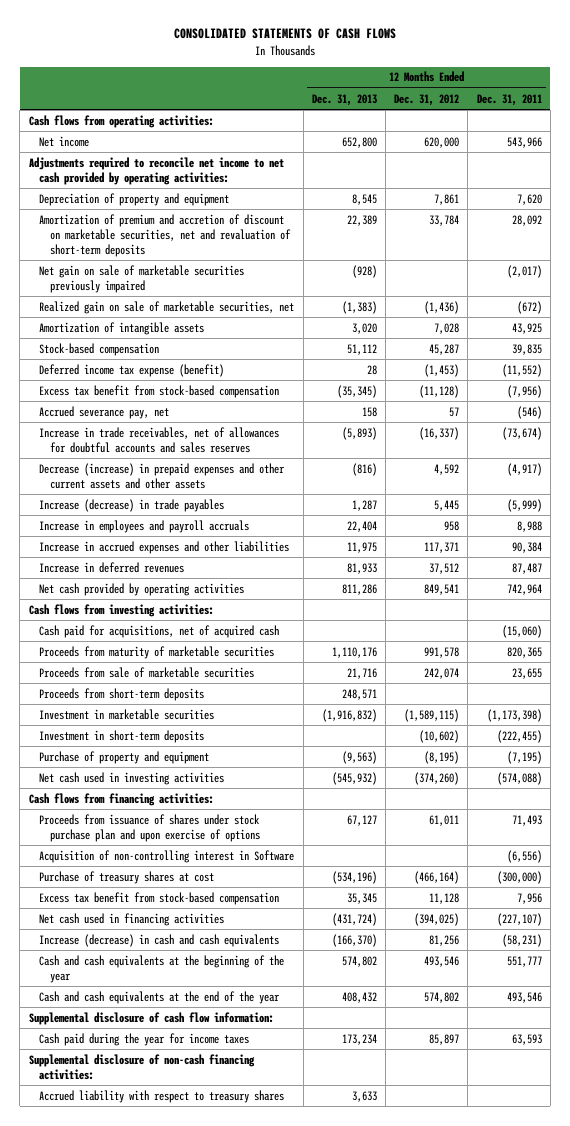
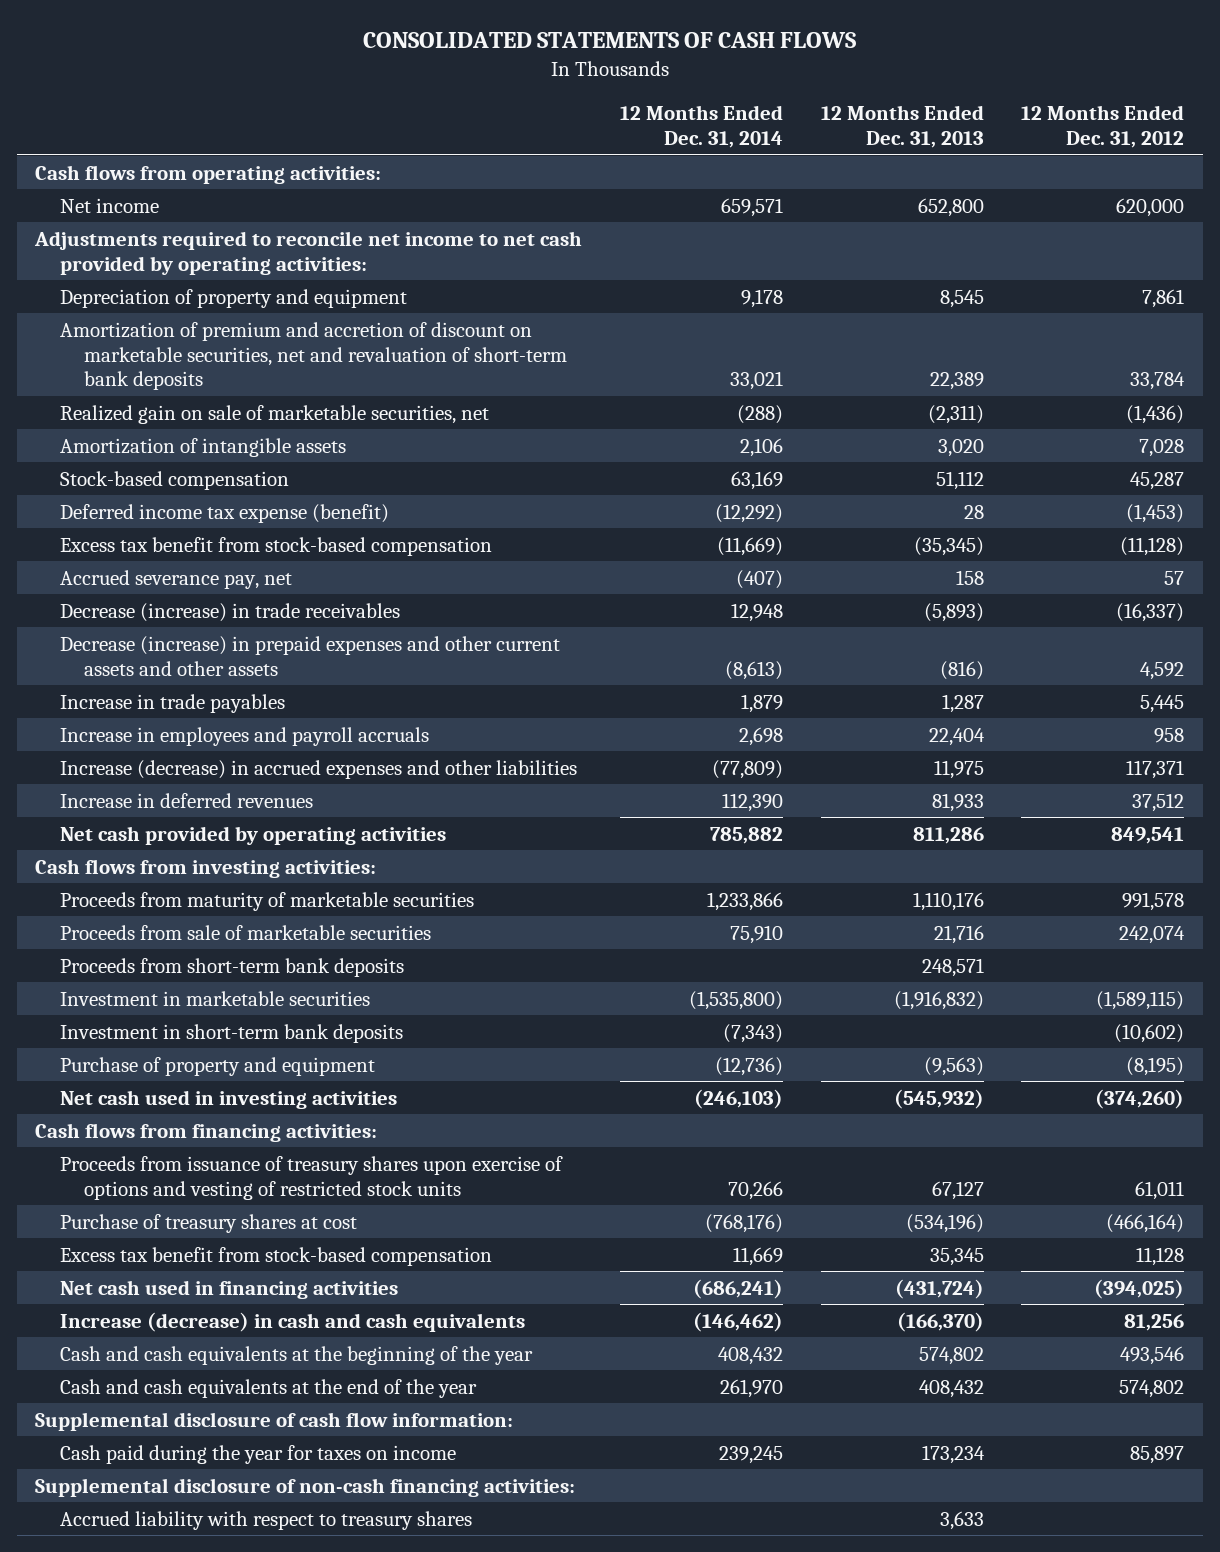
[476,93,542,106] Dec. 31, 2011 -> none
none -> [620,105,784,149] 12 Months Ended Dec. 31, 2014
[39,264,245,293] Net gain on sale of marketable securities previously impaired -> none
[39,213,292,257] Amortization of premium and accretion of discount on marketable securities, net and revaluation of short-term deposits -> [59,321,568,391] Amortization of premium and accretion of discount on marketable securities, net and revaluation of short-term bank deposits
[341,300,377,314] (1,383) -> [927,404,984,424] (2,311)
[39,426,280,453] Increase in trade receivables, net of allowances for doubtful accounts and sales reserves -> [59,602,400,622] Decrease (increase) in trade receivables
[39,498,225,512] Increase (decrease) in trade payables -> [59,693,285,713] Increase in trade payables
[39,540,290,554] Increase in accrued expenses and other liabilities -> [59,759,577,779] Increase (decrease) in accrued expenses and other liabilities
[39,624,280,638] Cash paid for acquisitions, net of acquired cash -> none
[39,687,205,701] Proceeds from short-term deposits -> [59,957,404,977] Proceeds from short-term bank deposits
[39,729,205,743] Investment in short-term deposits -> [59,1023,403,1043] Investment in short-term bank deposits
[39,849,295,863] Acquisition of non-controlling interest in Software -> none
[39,813,261,842] Proceeds from issuance of shares under stock purchase plan and upon exercise of options -> [59,1155,563,1200] Proceeds from issuance of treasury shares upon exercise of options and vesting of restricted stock units
[39,1032,250,1046] Cash paid during the year for income taxes -> [59,1444,456,1464] Cash paid during the year for taxes on income

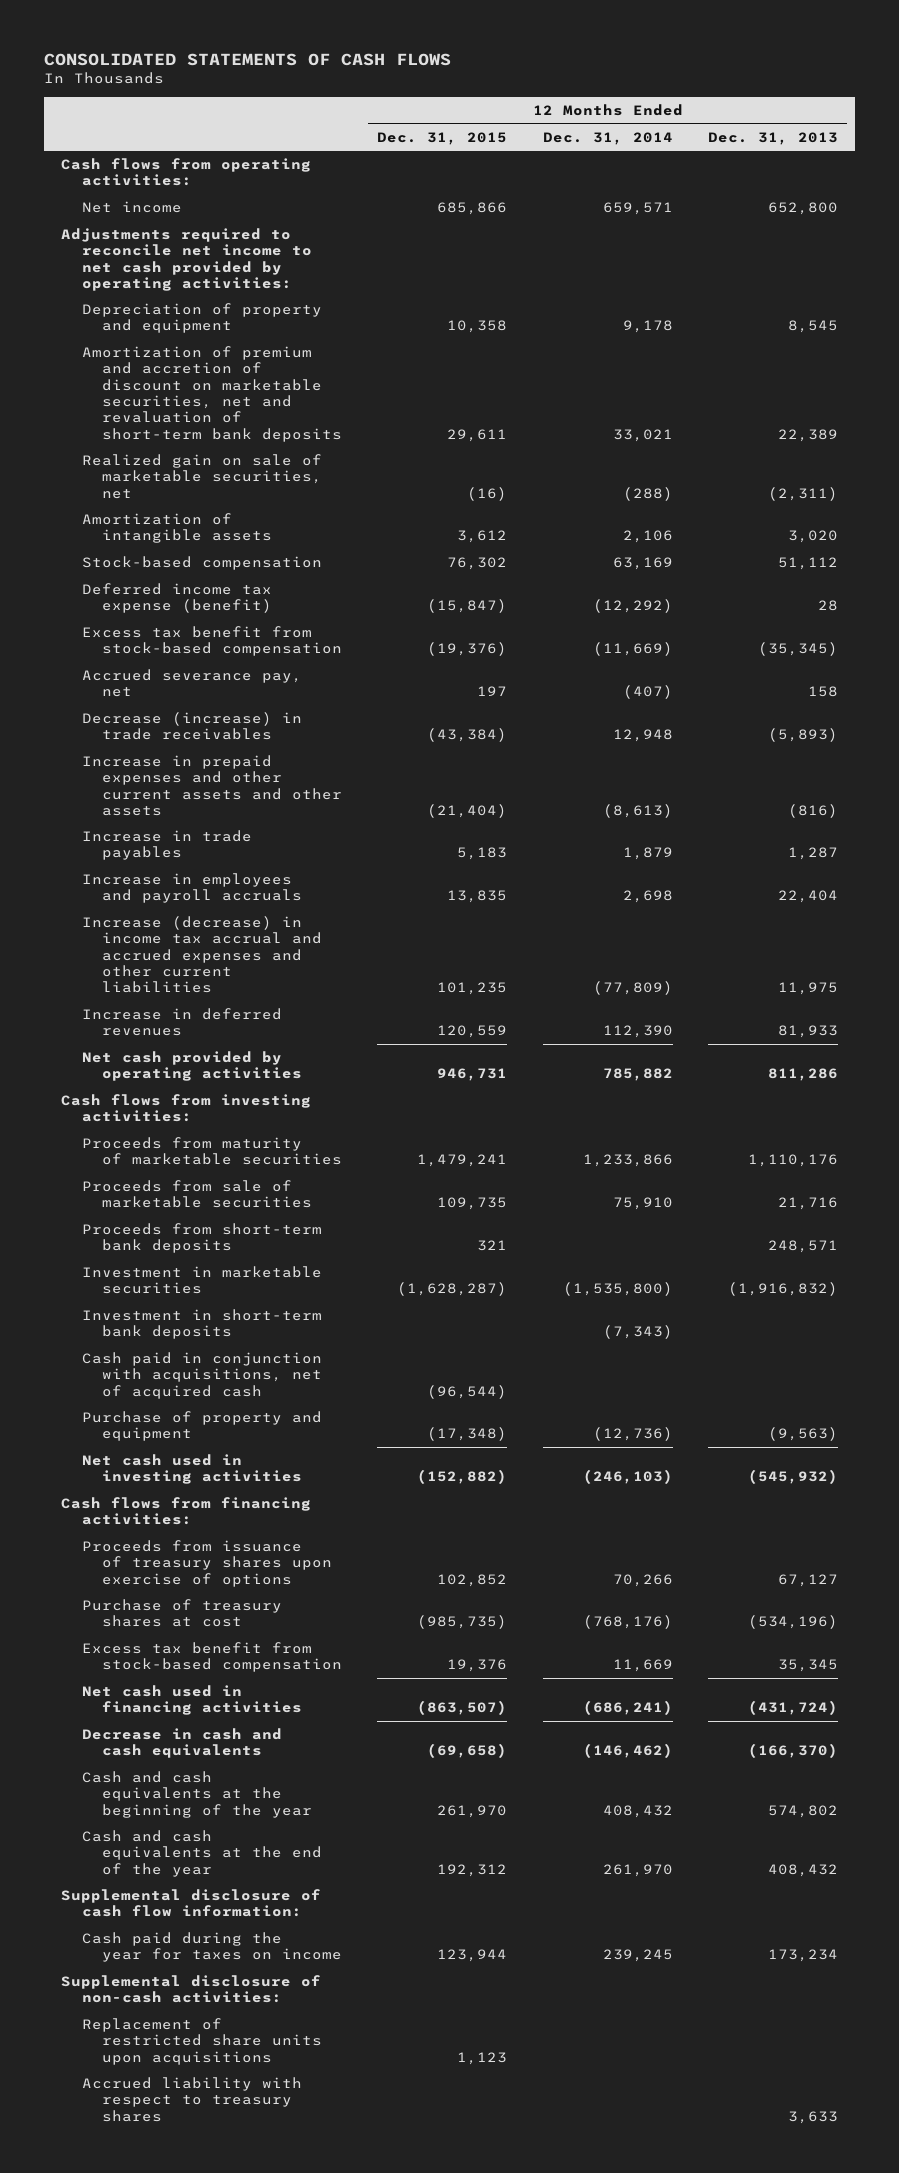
[1021,105,1185,149] 12 Months Ended Dec. 31, 2012 -> none
none -> [377,131,508,145] Dec. 31, 2015
[59,635,560,676] Decrease (increase) in prepaid expenses and other current assets and other assets -> [81,755,342,816] Increase in prepaid expenses and other current assets and other assets
[59,759,577,779] Increase (decrease) in accrued expenses and other liabilities -> [81,916,322,994] Increase (decrease) in income tax accrual and accrued expenses and other current liabilities
none -> [81,1352,322,1399] Cash paid in conjunction with acquisitions, net of acquired cash
[59,1155,563,1200] Proceeds from issuance of treasury shares upon exercise of options and vesting of restricted stock units -> [81,1540,332,1587] Proceeds from issuance of treasury shares upon exercise of options
[59,1311,525,1332] Increase (decrease) in cash and cash equivalents -> [81,1728,282,1759] Decrease in cash and cash equivalents
[35,1477,576,1497] Supplemental disclosure of non-cash financing activities: -> [61,1975,322,2004] Supplemental disclosure of non-cash activities:
none -> [81,2018,322,2065] Replacement of restricted share units upon acquisitions

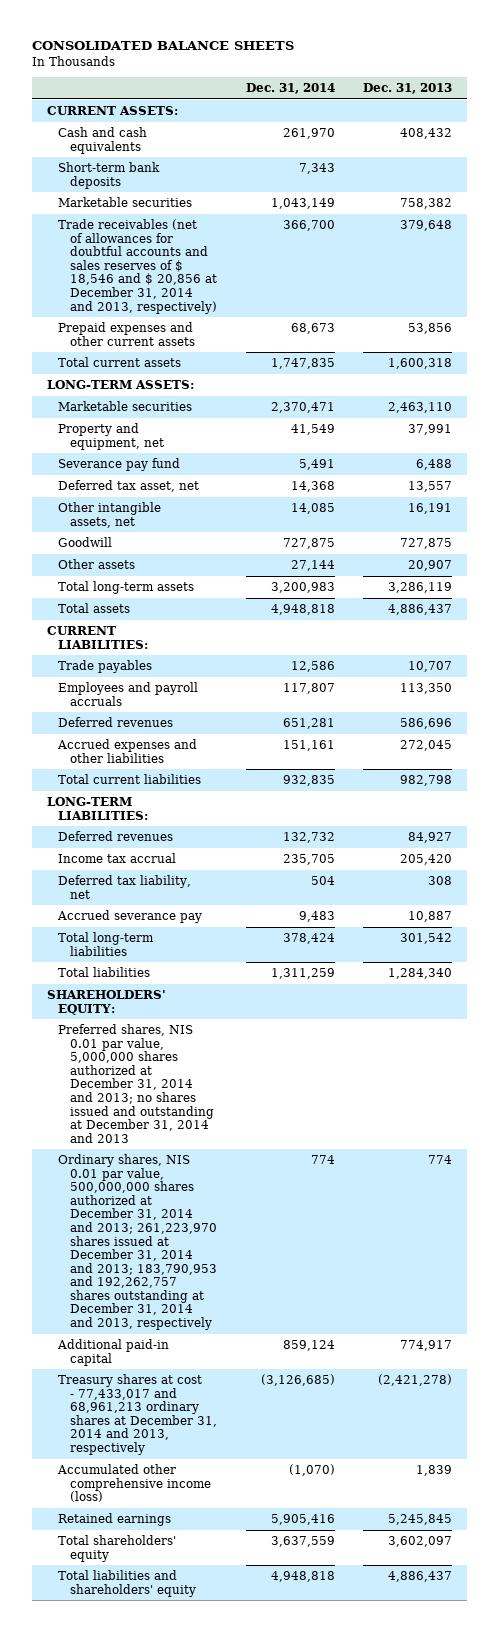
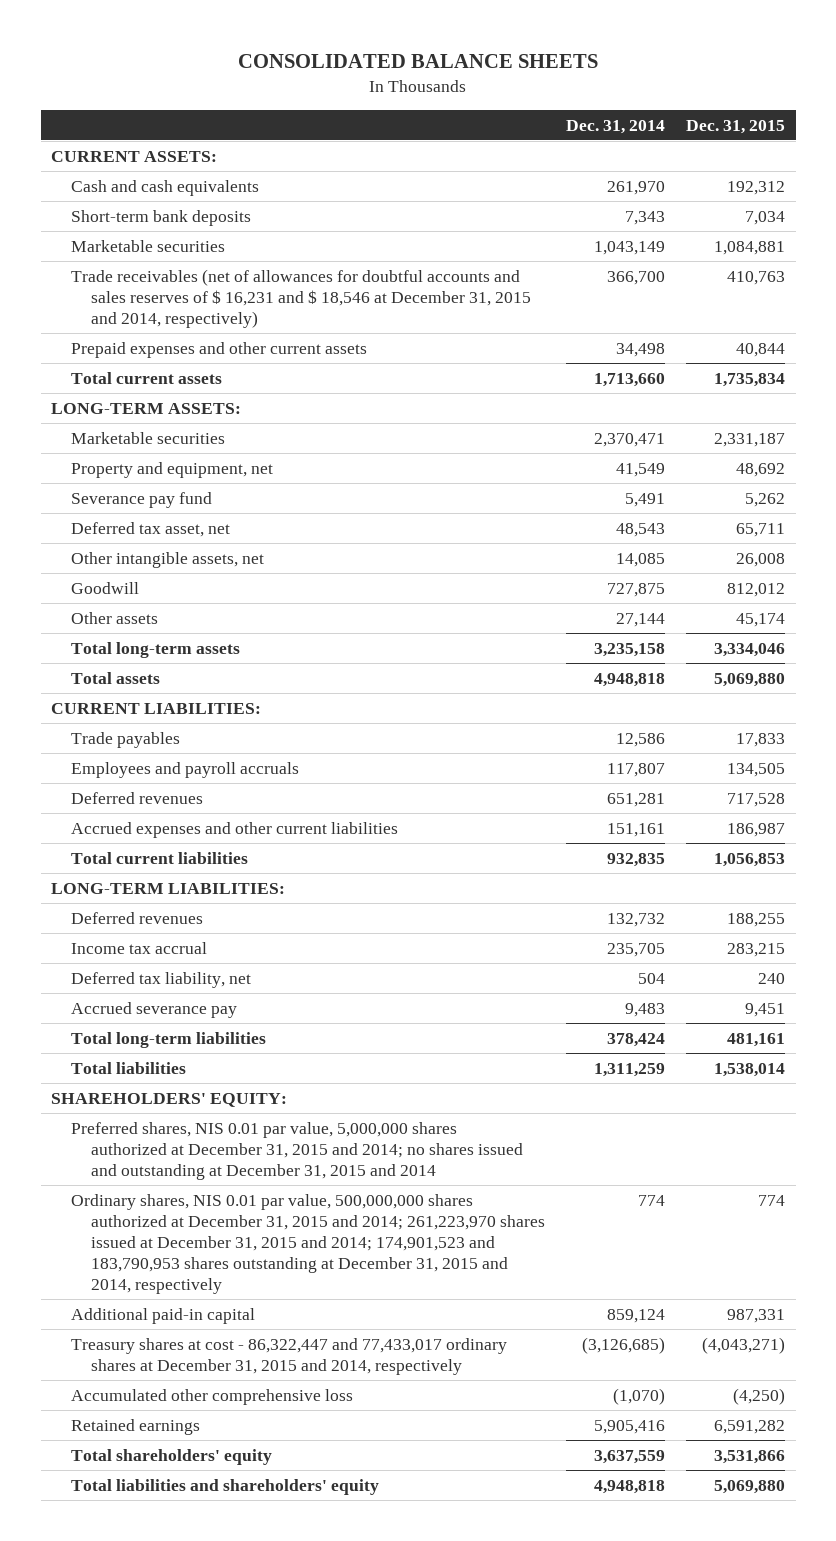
[363,83,453,95] Dec. 31, 2013 -> none
none -> [686,119,786,134] Dec. 31, 2015
[58,219,218,314] Trade receivables (net of allowances for doubtful accounts and sales reserves of $ 18,546 and $ 20,856 at December 31, 2014 and 2013, respectively) -> [71,268,532,328] Trade receivables (net of allowances for doubtful accounts and sales reserves of $ 16,231 and $ 18,546 at December 31, 2015 and 2014, respectively)
[290,323,335,335] 68,673 -> [616,342,666,357] 34,498
[270,358,335,370] 1,747,835 -> [594,372,666,387] 1,713,660
[290,481,335,493] 14,368 -> [616,522,666,537] 48,543
[270,582,335,594] 3,200,983 -> [594,642,666,657] 3,235,158
[57,739,198,763] Accrued expenses and other liabilities -> [71,821,399,838] Accrued expenses and other current liabilities
[58,1024,215,1143] Preferred shares, NIS 0.01 par value, 5,000,000 shares authorized at December 31, 2014 and 2013; no shares issued and outstanding at December 31, 2014 and 2013 -> [71,1121,524,1180] Preferred shares, NIS 0.01 par value, 5,000,000 shares authorized at December 31, 2015 and 2014; no shares issued and outstanding at December 31, 2015 and 2014
[58,1154,218,1330] Ordinary shares, NIS 0.01 par value, 500,000,000 shares authorized at December 31, 2014 and 2013; 261,223,970 shares issued at December 31, 2014 and 2013; 183,790,953 and 192,262,757 shares outstanding at December 31, 2014 and 2013, respectively -> [71,1193,546,1294] Ordinary shares, NIS 0.01 par value, 500,000,000 shares authorized at December 31, 2015 and 2014; 261,223,970 shares issued at December 31, 2015 and 2014; 174,901,523 and 183,790,953 shares outstanding at December 31, 2015 and 2014, respectively
[58,1374,218,1455] Treasury shares at cost - 77,433,017 and 68,961,213 ordinary shares at December 31, 2014 and 2013, respectively -> [71,1337,508,1375] Treasury shares at cost - 86,322,447 and 77,433,017 ordinary shares at December 31, 2015 and 2014, respectively
[57,1464,212,1503] Accumulated other comprehensive income (loss) -> [71,1388,354,1405] Accumulated other comprehensive loss

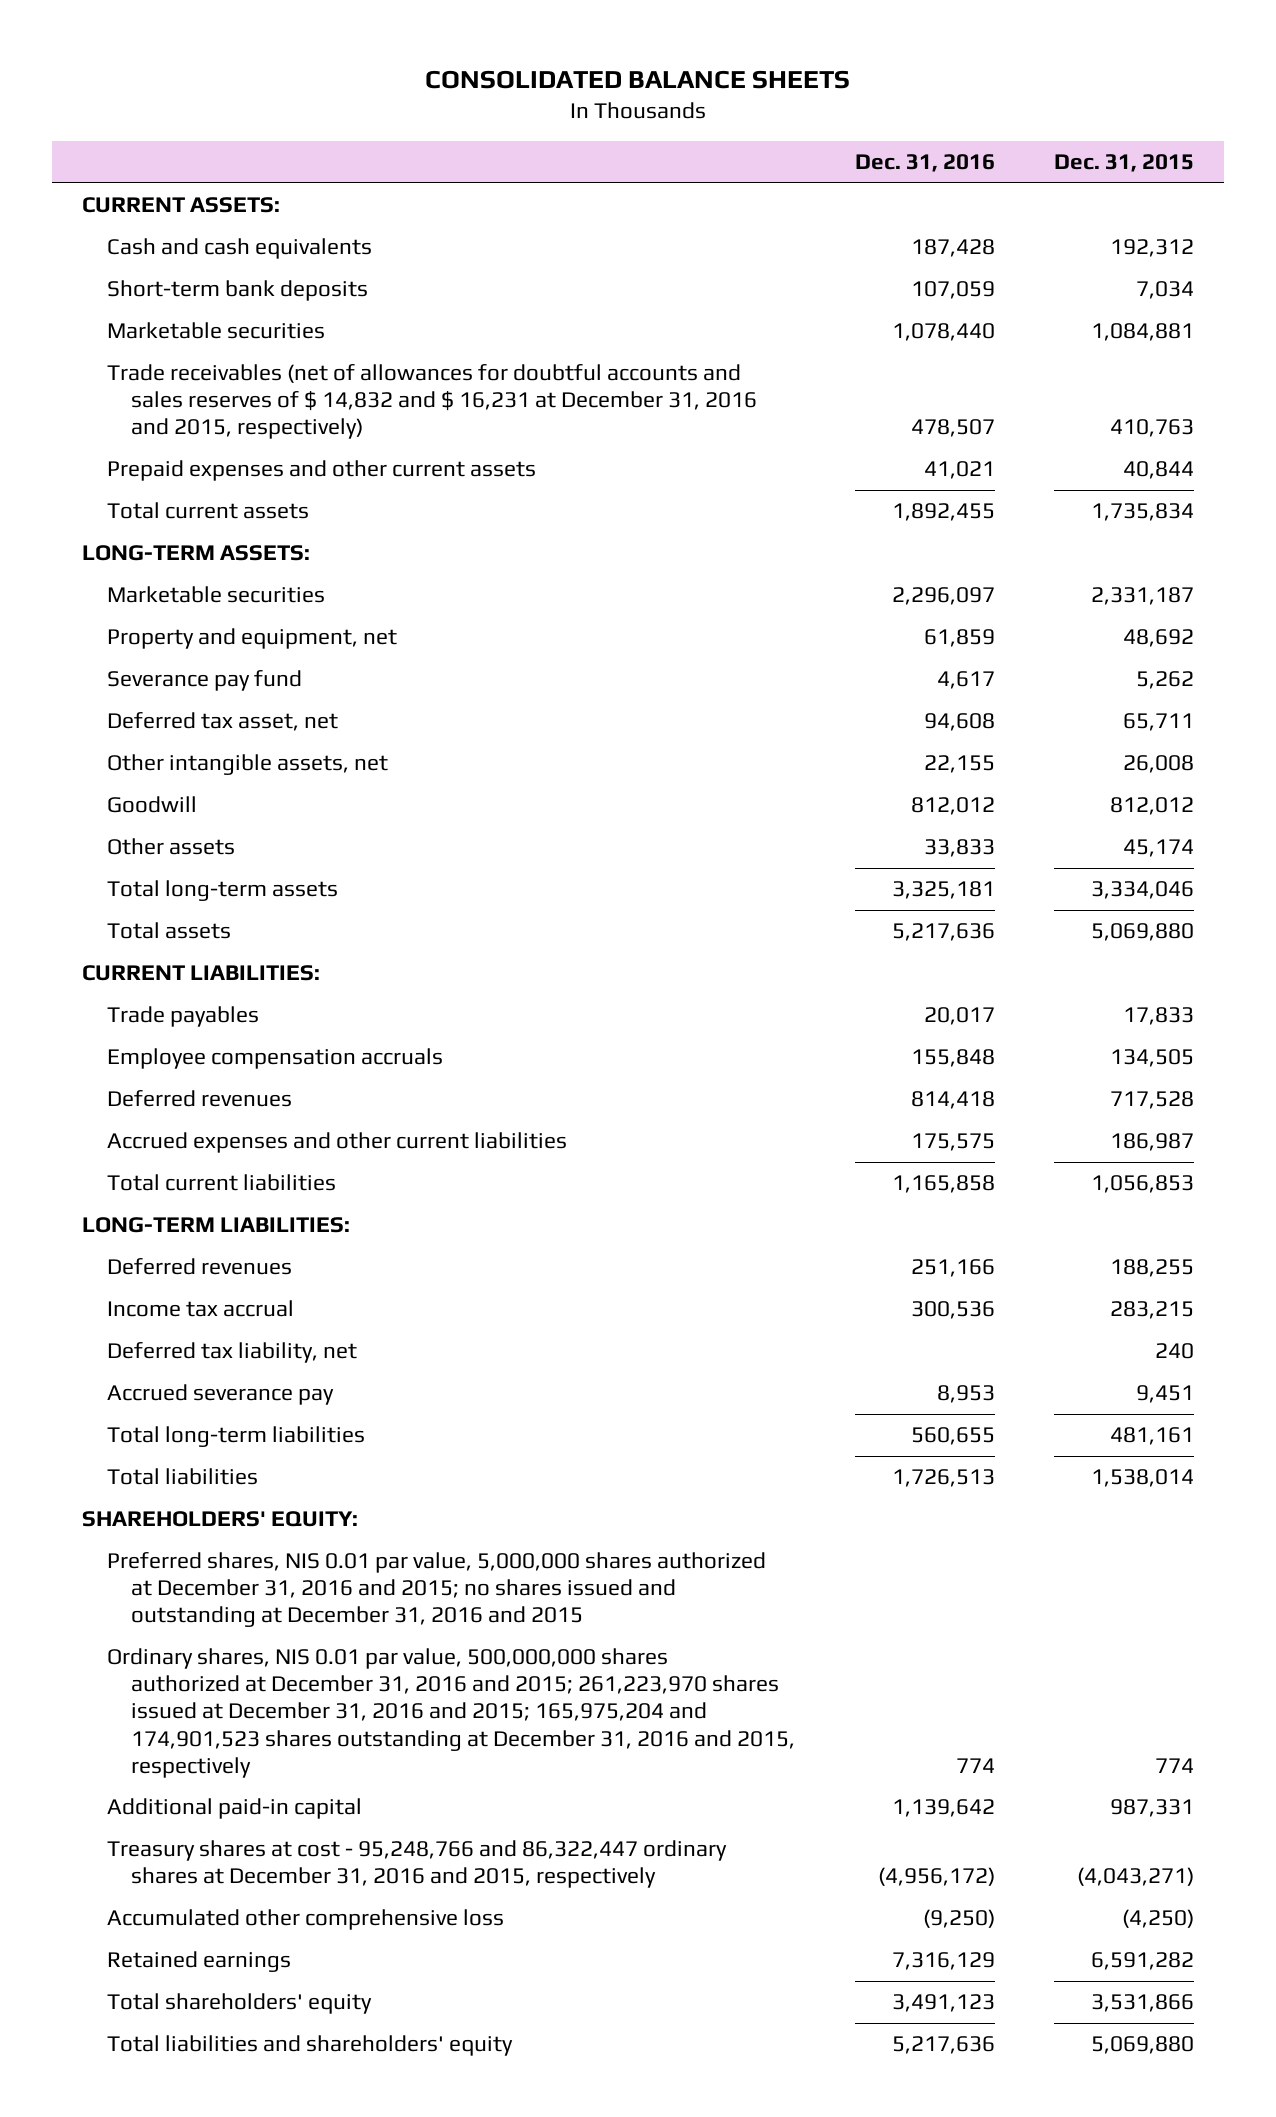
[566,119,666,134] Dec. 31, 2014 -> none
none -> [854,154,995,173] Dec. 31, 2016
[71,268,532,328] Trade receivables (net of allowances for doubtful accounts and sales reserves of $ 16,231 and $ 18,546 at December 31, 2015 and 2014, respectively) -> [106,364,758,440] Trade receivables (net of allowances for doubtful accounts and sales reserves of $ 14,832 and $ 16,231 at December 31, 2016 and 2015, respectively)
[71,761,300,778] Employees and payroll accruals -> [106,1048,443,1070] Employee compensation accruals
[71,1121,524,1180] Preferred shares, NIS 0.01 par value, 5,000,000 shares authorized at December 31, 2015 and 2014; no shares issued and outstanding at December 31, 2015 and 2014 -> [106,1552,766,1628] Preferred shares, NIS 0.01 par value, 5,000,000 shares authorized at December 31, 2016 and 2015; no shares issued and outstanding at December 31, 2016 and 2015
[71,1193,546,1294] Ordinary shares, NIS 0.01 par value, 500,000,000 shares authorized at December 31, 2015 and 2014; 261,223,970 shares issued at December 31, 2015 and 2014; 174,901,523 and 183,790,953 shares outstanding at December 31, 2015 and 2014, respectively -> [106,1648,796,1778] Ordinary shares, NIS 0.01 par value, 500,000,000 shares authorized at December 31, 2016 and 2015; 261,223,970 shares issued at December 31, 2016 and 2015; 165,975,204 and 174,901,523 shares outstanding at December 31, 2016 and 2015, respectively
[71,1337,508,1375] Treasury shares at cost - 86,322,447 and 77,433,017 ordinary shares at December 31, 2015 and 2014, respectively -> [106,1840,727,1889] Treasury shares at cost - 95,248,766 and 86,322,447 ordinary shares at December 31, 2016 and 2015, respectively

